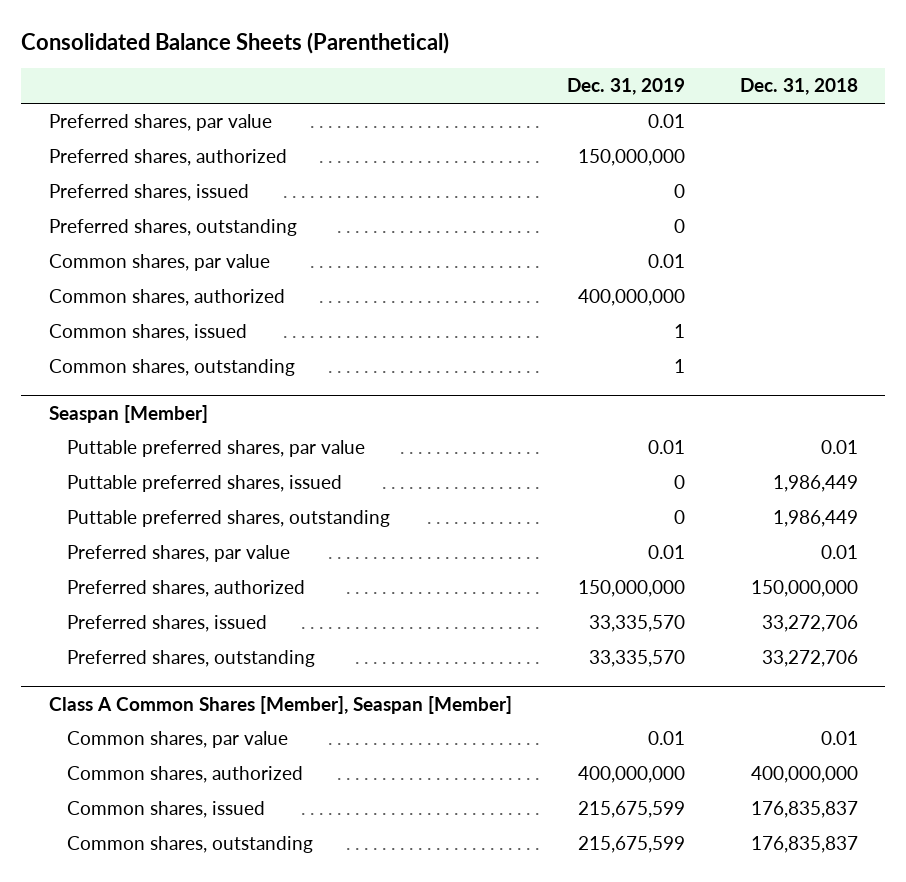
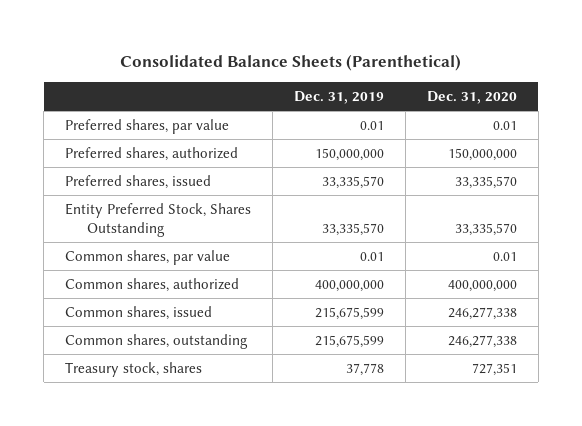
[739,78,858,96] Dec. 31, 2018 -> none
none -> [426,90,517,104] Dec. 31, 2020
[48,184,249,202] Preferred shares, issued -> none
[48,219,297,237] Preferred shares, outstanding -> none
[48,254,270,272] Common shares, par value -> none
[48,289,285,307] Common shares, authorized -> none
[48,324,247,342] Common shares, issued -> none
[48,359,295,377] Common shares, outstanding -> none
[48,404,208,423] Seaspan [Member] -> none
[67,440,366,458] Puttable preferred shares, par value -> none
[67,475,343,493] Puttable preferred shares, issued -> none
[67,510,391,528] Puttable preferred shares, outstanding -> none
[67,545,291,563] Preferred shares, par value -> none
[67,580,306,598] Preferred shares, authorized -> none
[48,695,512,714] Class A Common Shares [Member], Seaspan [Member] -> none
[67,650,316,668] Preferred shares, outstanding -> [65,202,252,238] Entity Preferred Stock, Shares Outstanding
none -> [65,361,203,377] Treasury stock, shares

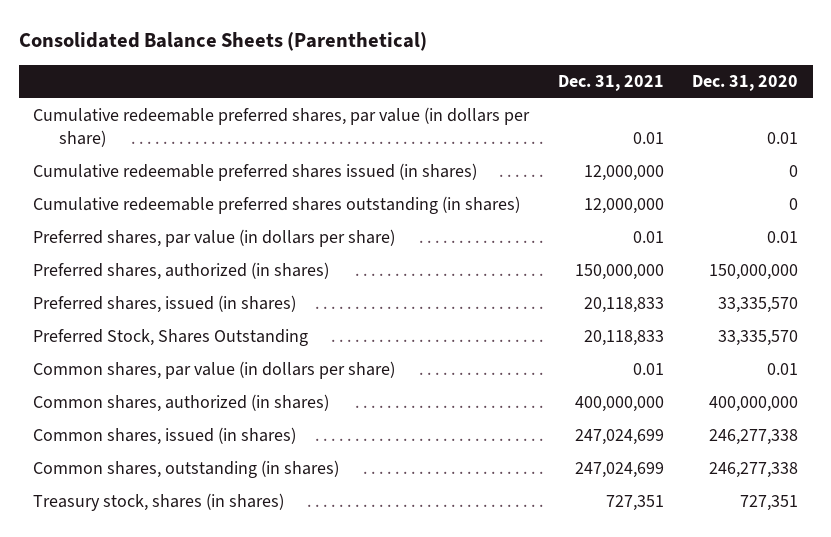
[294,90,385,104] Dec. 31, 2019 -> none
none -> [557,75,664,92] Dec. 31, 2021
none -> [33,107,531,148] Cumulative redeemable preferred shares, par value (in dollars per share)
none -> [33,163,478,182] Cumulative redeemable preferred shares issued (in shares)
none -> [33,196,521,215] Cumulative redeemable preferred shares outstanding (in shares)
[65,118,230,134] Preferred shares, par value -> [33,229,396,248] Preferred shares, par value (in dollars per share)
[65,146,239,161] Preferred shares, authorized -> [33,262,330,281] Preferred shares, authorized (in shares)
[65,174,212,189] Preferred shares, issued -> [33,295,297,314] Preferred shares, issued (in shares)
[65,202,252,238] Entity Preferred Stock, Shares Outstanding -> [33,329,309,347] Preferred Stock, Shares Outstanding
[65,249,231,265] Common shares, par value -> [33,361,396,380] Common shares, par value (in dollars per share)
[65,277,240,292] Common shares, authorized -> [33,394,330,413] Common shares, authorized (in shares)
[65,305,213,320] Common shares, issued -> [33,427,297,446] Common shares, issued (in shares)
[65,333,249,349] Common shares, outstanding -> [33,460,340,479] Common shares, outstanding (in shares)
[65,361,203,377] Treasury stock, shares -> [33,493,285,512] Treasury stock, shares (in shares)

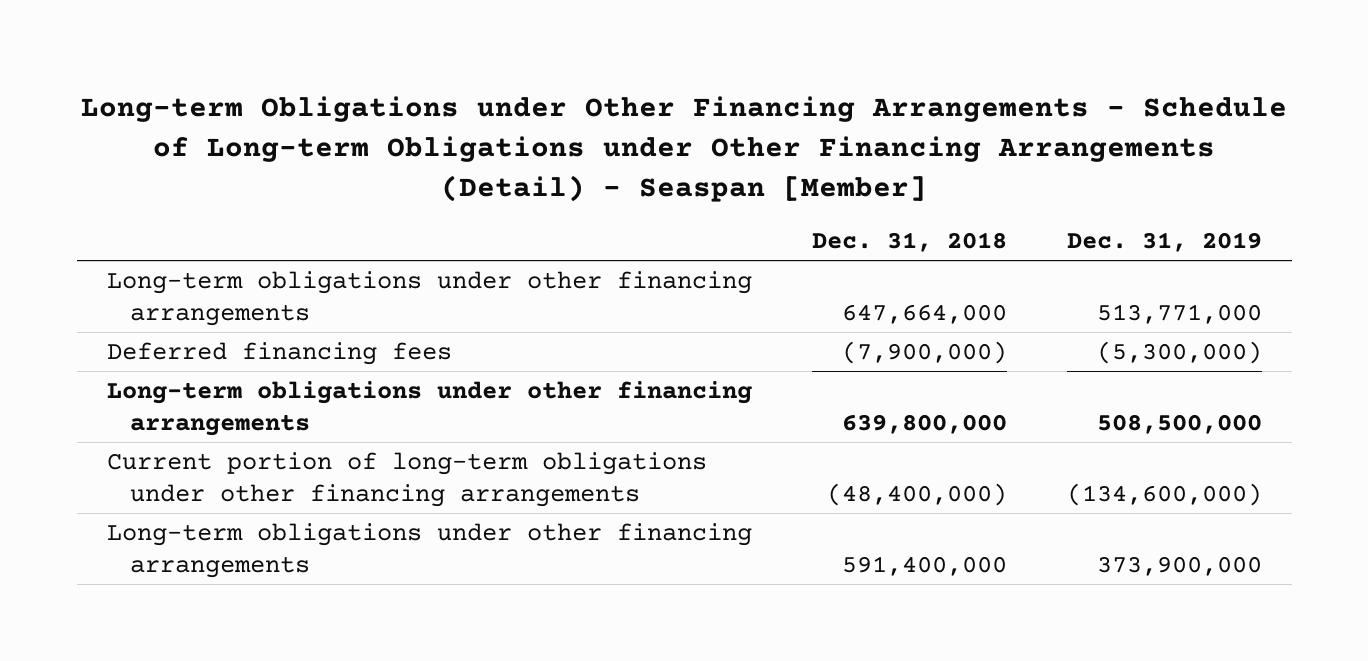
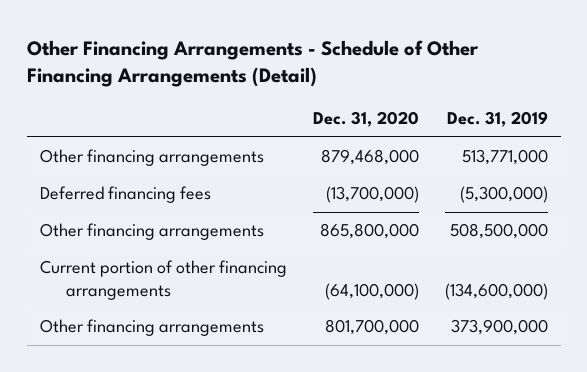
[81,96,1288,203] Long-term Obligations under Other Financing Arrangements - Schedule of Long-term Obligations under Other Financing Arrangements (Detail) - Seaspan [Member] -> [26,39,479,88] Other Financing Arrangements - Schedule of Other Financing Arrangements (Detail)
[811,232,1007,253] Dec. 31, 2018 -> none
none -> [312,111,419,128] Dec. 31, 2020
[106,270,752,326] Long-term obligations under other financing arrangements -> [39,149,264,167] Other financing arrangements
[106,380,752,436] Long-term obligations under other financing arrangements -> [39,223,264,241] Other financing arrangements
[106,451,707,507] Current portion of long-term obligations under other financing arrangements -> [39,260,287,300] Current portion of other financing arrangements
[106,522,752,578] Long-term obligations under other financing arrangements -> [39,319,264,337] Other financing arrangements

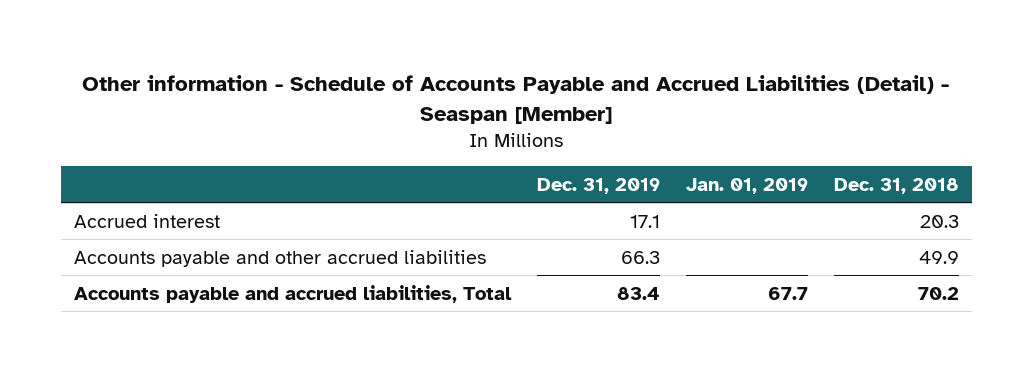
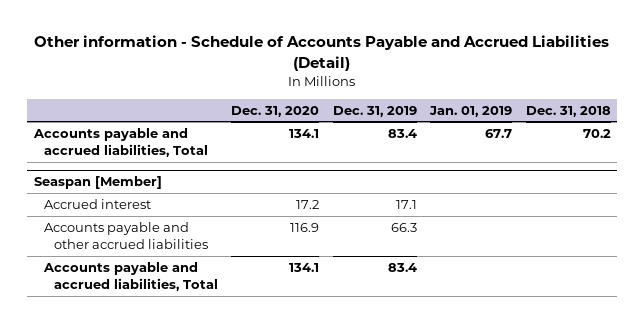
[82,74,950,124] Other information - Schedule of Accounts Payable and Accrued Liabilities (Detail) - Seaspan [Member] -> [34,35,610,71] Other information - Schedule of Accounts Payable and Accrued Liabilities (Detail)
none -> [231,105,320,117] Dec. 31, 2020
[73,213,220,228] Accrued interest -> none
[73,249,486,267] Accounts payable and other accrued liabilities -> none
none -> [33,176,162,190] Seaspan [Member]
none -> [43,198,151,209] Accrued interest
none -> [43,221,208,249] Accounts payable and other accrued liabilities
none -> [42,261,218,291] Accounts payable and accrued liabilities, Total

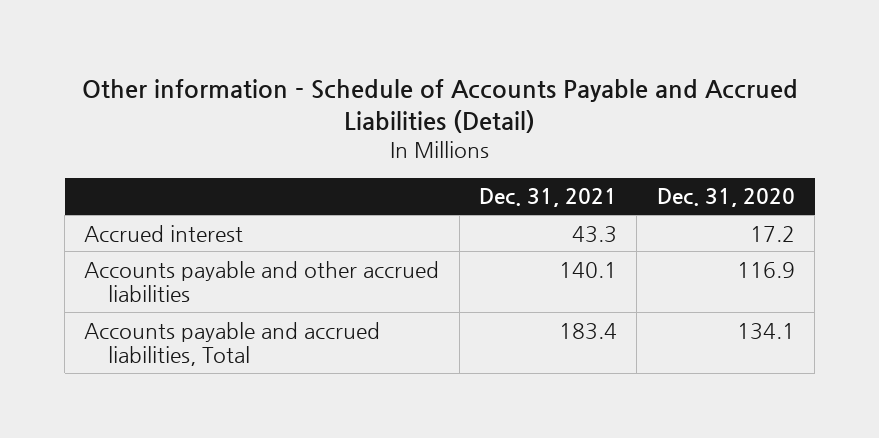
[332,105,417,117] Dec. 31, 2019 -> none
[429,105,513,117] Jan. 01, 2019 -> none
[525,105,611,117] Dec. 31, 2018 -> none
none -> [479,188,618,208] Dec. 31, 2021
[32,127,208,157] Accounts payable and accrued liabilities, Total -> none
[33,176,162,190] Seaspan [Member] -> none

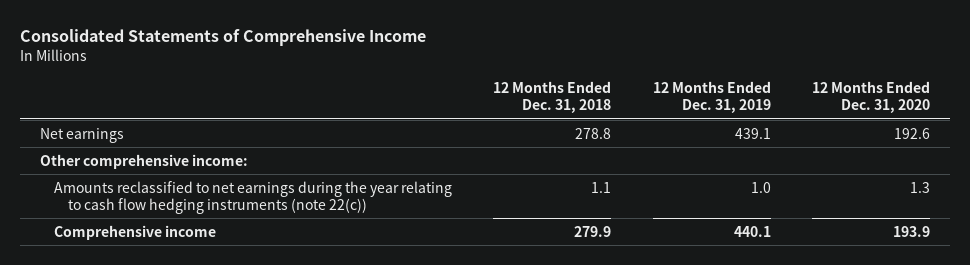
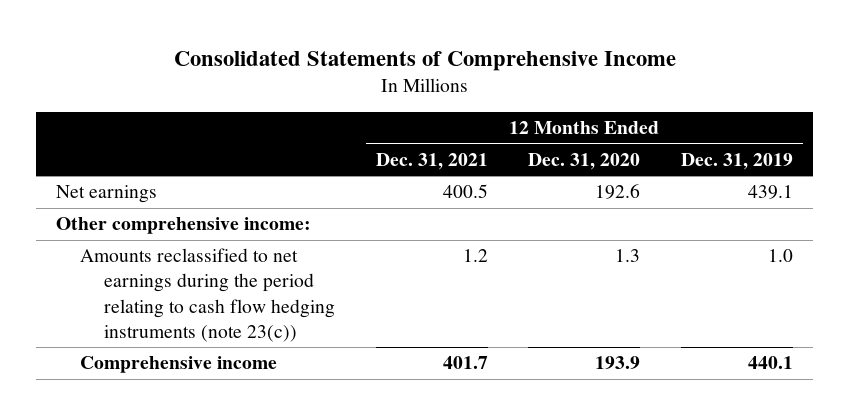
[493,81,612,114] 12 Months Ended Dec. 31, 2018 -> none
none -> [375,152,488,170] Dec. 31, 2021
[54,180,453,214] Amounts reclassified to net earnings during the year relating to cash flow hedging instruments (note 22(c)) -> [80,248,336,342] Amounts reclassified to net earnings during the period relating to cash flow hedging instruments (note 23(c))

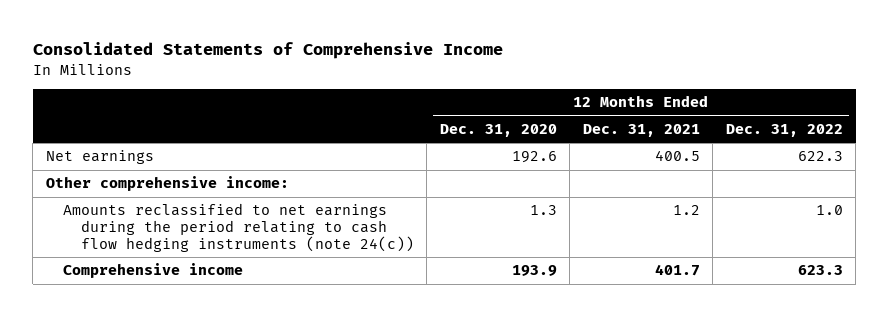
[680,152,793,170] Dec. 31, 2019 -> none
none -> [725,124,843,138] Dec. 31, 2022
[80,248,336,342] Amounts reclassified to net earnings during the period relating to cash flow hedging instruments (note 23(c)) -> [63,203,414,253] Amounts reclassified to net earnings during the period relating to cash flow hedging instruments (note 24(c))

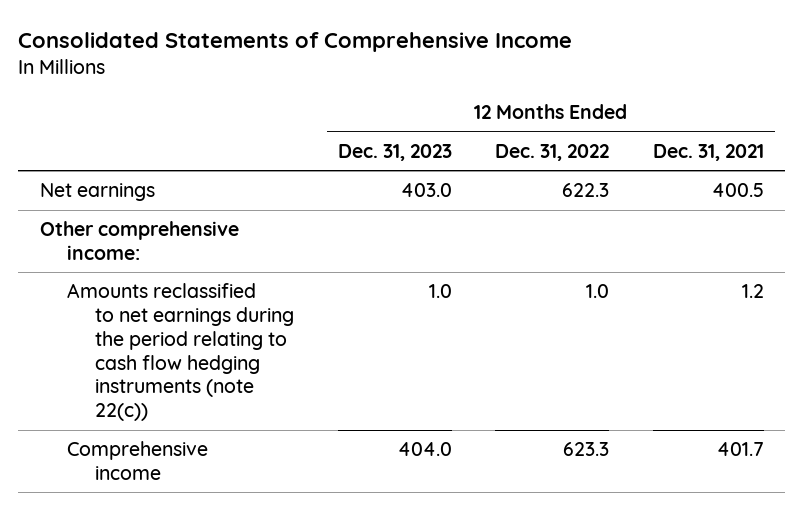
[439,124,557,138] Dec. 31, 2020 -> none
none -> [337,143,452,161] Dec. 31, 2023
[63,203,414,253] Amounts reclassified to net earnings during the period relating to cash flow hedging instruments (note 24(c)) -> [67,283,295,422] Amounts reclassified to net earnings during the period relating to cash flow hedging instruments (note 22(c))

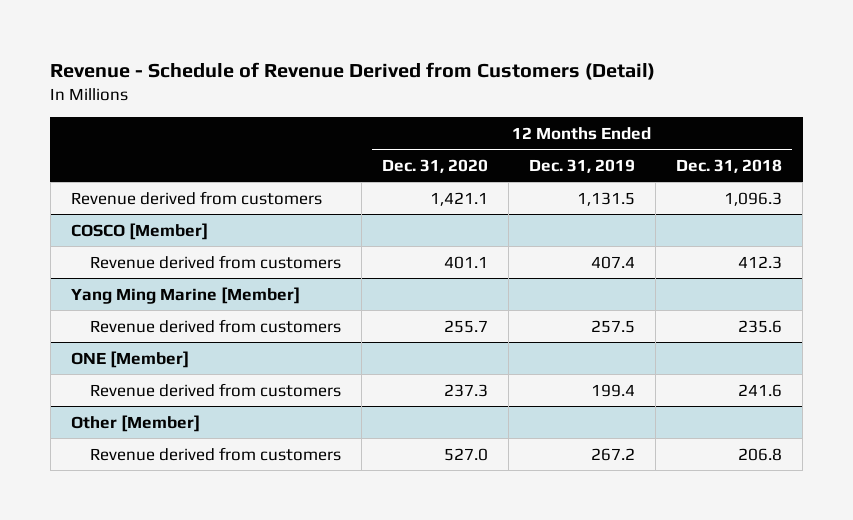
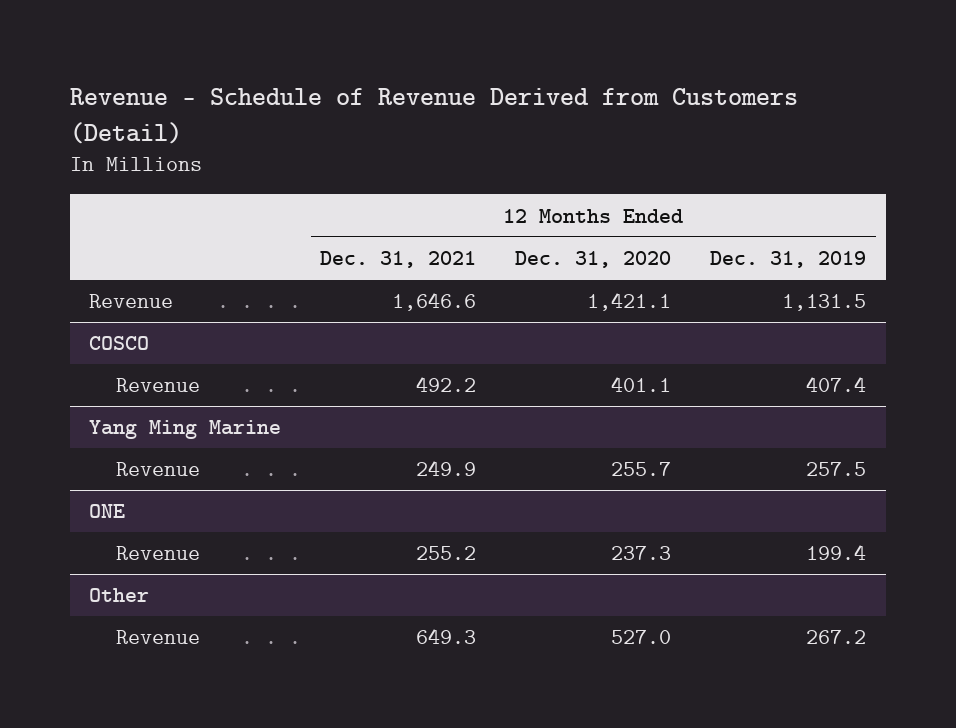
[676,159,783,174] Dec. 31, 2018 -> none
none -> [320,250,477,268] Dec. 31, 2021
[70,190,322,205] Revenue derived from customers -> [89,294,174,309] Revenue
[70,222,208,240] COSCO [Member] -> [89,336,150,351] COSCO
[89,254,341,269] Revenue derived from customers -> [116,378,201,393] Revenue
[70,286,300,304] Yang Ming Marine [Member] -> [89,420,282,440] Yang Ming Marine
[89,318,341,333] Revenue derived from customers -> [116,462,201,477] Revenue
[70,350,189,368] ONE [Member] -> [89,504,126,519] ONE
[89,382,341,397] Revenue derived from customers -> [116,546,201,561] Revenue
[70,414,200,432] Other [Member] -> [89,588,150,603] Other
[89,446,341,461] Revenue derived from customers -> [116,630,201,645] Revenue

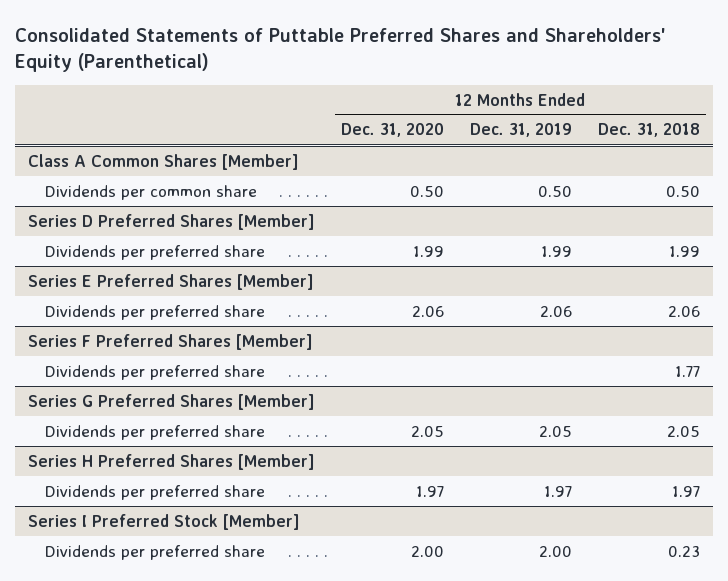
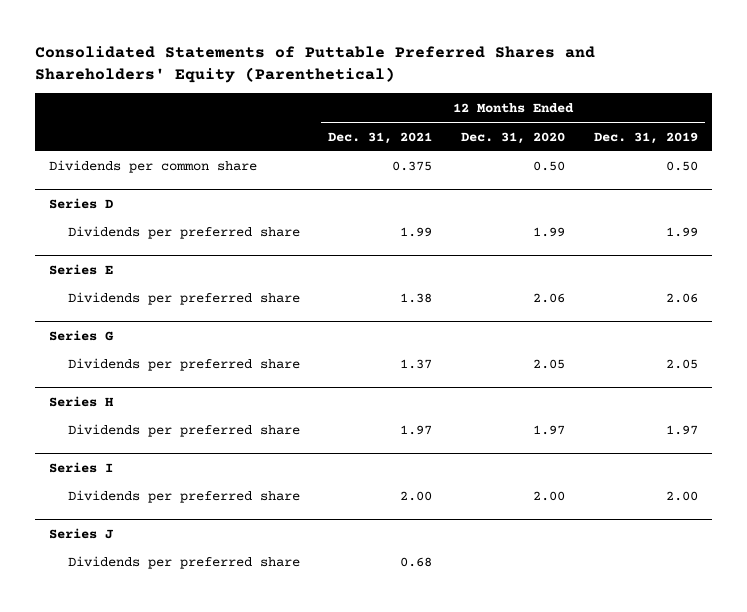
[597,123,700,138] Dec. 31, 2018 -> none
none -> [328,131,433,144] Dec. 31, 2021
[28,153,300,170] Class A Common Shares [Member] -> none
[28,213,316,230] Series D Preferred Shares [Member] -> [49,198,114,210] Series D
[28,273,315,290] Series E Preferred Shares [Member] -> [49,264,114,276] Series E
[28,333,314,350] Series F Preferred Shares [Member] -> none
[44,364,265,380] Dividends per preferred share -> none
[28,393,316,410] Series G Preferred Shares [Member] -> [49,330,115,342] Series G
[28,453,316,470] Series H Preferred Shares [Member] -> [49,396,115,408] Series H
[28,513,301,530] Series I Preferred Stock [Member] -> [49,462,114,474] Series I
none -> [49,528,115,540] Series J
none -> [67,556,300,570] Dividends per preferred share

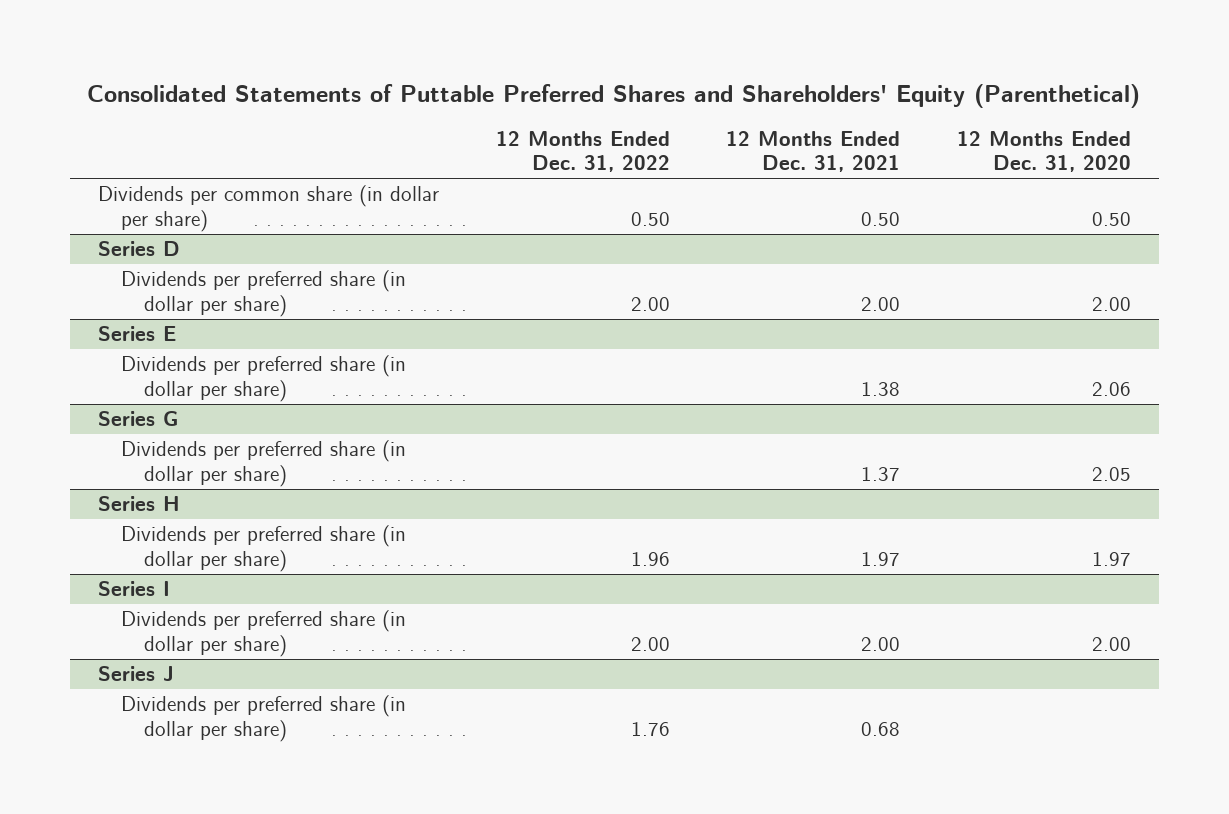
[593,131,698,144] Dec. 31, 2019 -> none
none -> [495,130,670,173] 12 Months Ended Dec. 31, 2022
[49,160,258,174] Dividends per common share -> [98,185,440,233] Dividends per common share (in dollar per share)
[392,161,433,172] 0.375 -> [861,212,901,227] 0.50
[67,226,300,240] Dividends per preferred share -> [121,270,407,318] Dividends per preferred share (in dollar per share)
[400,227,433,238] 1.99 -> [861,297,901,312] 2.00
[533,227,566,238] 1.99 -> [1091,297,1131,312] 2.00
[67,292,300,306] Dividends per preferred share -> [121,355,407,403] Dividends per preferred share (in dollar per share)
[67,358,300,372] Dividends per preferred share -> [121,440,407,488] Dividends per preferred share (in dollar per share)
[67,424,300,438] Dividends per preferred share -> [121,525,407,573] Dividends per preferred share (in dollar per share)
[67,490,300,504] Dividends per preferred share -> [121,610,407,658] Dividends per preferred share (in dollar per share)
[67,556,300,570] Dividends per preferred share -> [121,695,407,743] Dividends per preferred share (in dollar per share)

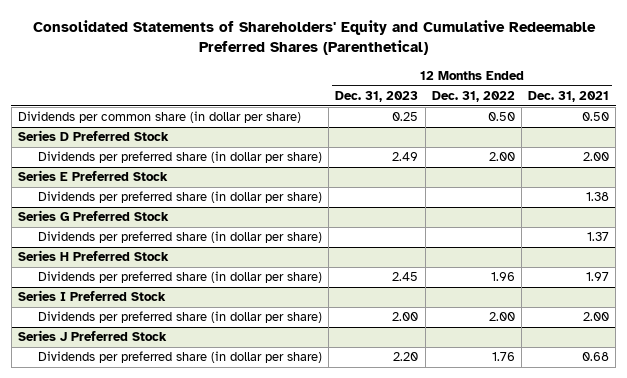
[87,84,1141,109] Consolidated Statements of Puttable Preferred Shares and Shareholders' Equity (Parenthetical) -> [32,19,596,56] Consolidated Statements of Shareholders' Equity and Cumulative Redeemable Preferred Shares (Parenthetical)
[956,130,1131,173] 12 Months Ended Dec. 31, 2020 -> none
none -> [335,91,419,103] Dec. 31, 2023
[98,241,181,257] Series D -> [18,130,170,142] Series D Preferred Stock
[98,326,177,342] Series E -> [18,170,169,182] Series E Preferred Stock
[98,411,179,427] Series G -> [18,210,170,222] Series G Preferred Stock
[98,496,181,512] Series H -> [18,250,170,262] Series H Preferred Stock
[98,581,171,597] Series I -> [18,290,167,302] Series I Preferred Stock
[98,666,175,682] Series J -> [18,330,168,342] Series J Preferred Stock

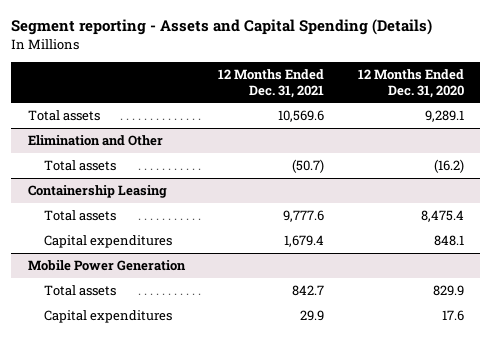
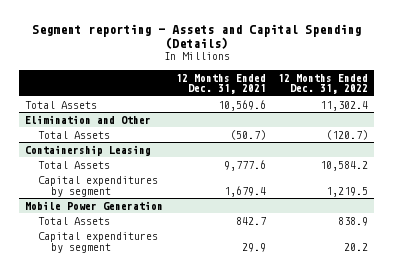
[357,68,464,98] 12 Months Ended Dec. 31, 2020 -> none
none -> [277,73,368,95] 12 Months Ended Dec. 31, 2022
[27,110,100,122] Total assets -> [25,100,98,109] Total Assets
[43,160,116,172] Total assets -> [38,130,111,139] Total Assets
[43,210,116,222] Total assets -> [38,160,111,169] Total Assets
[43,235,172,249] Capital expenditures -> [38,175,159,197] Capital expenditures by segment
[43,285,116,297] Total assets -> [38,216,111,225] Total Assets
[43,310,172,324] Capital expenditures -> [38,231,159,253] Capital expenditures by segment

